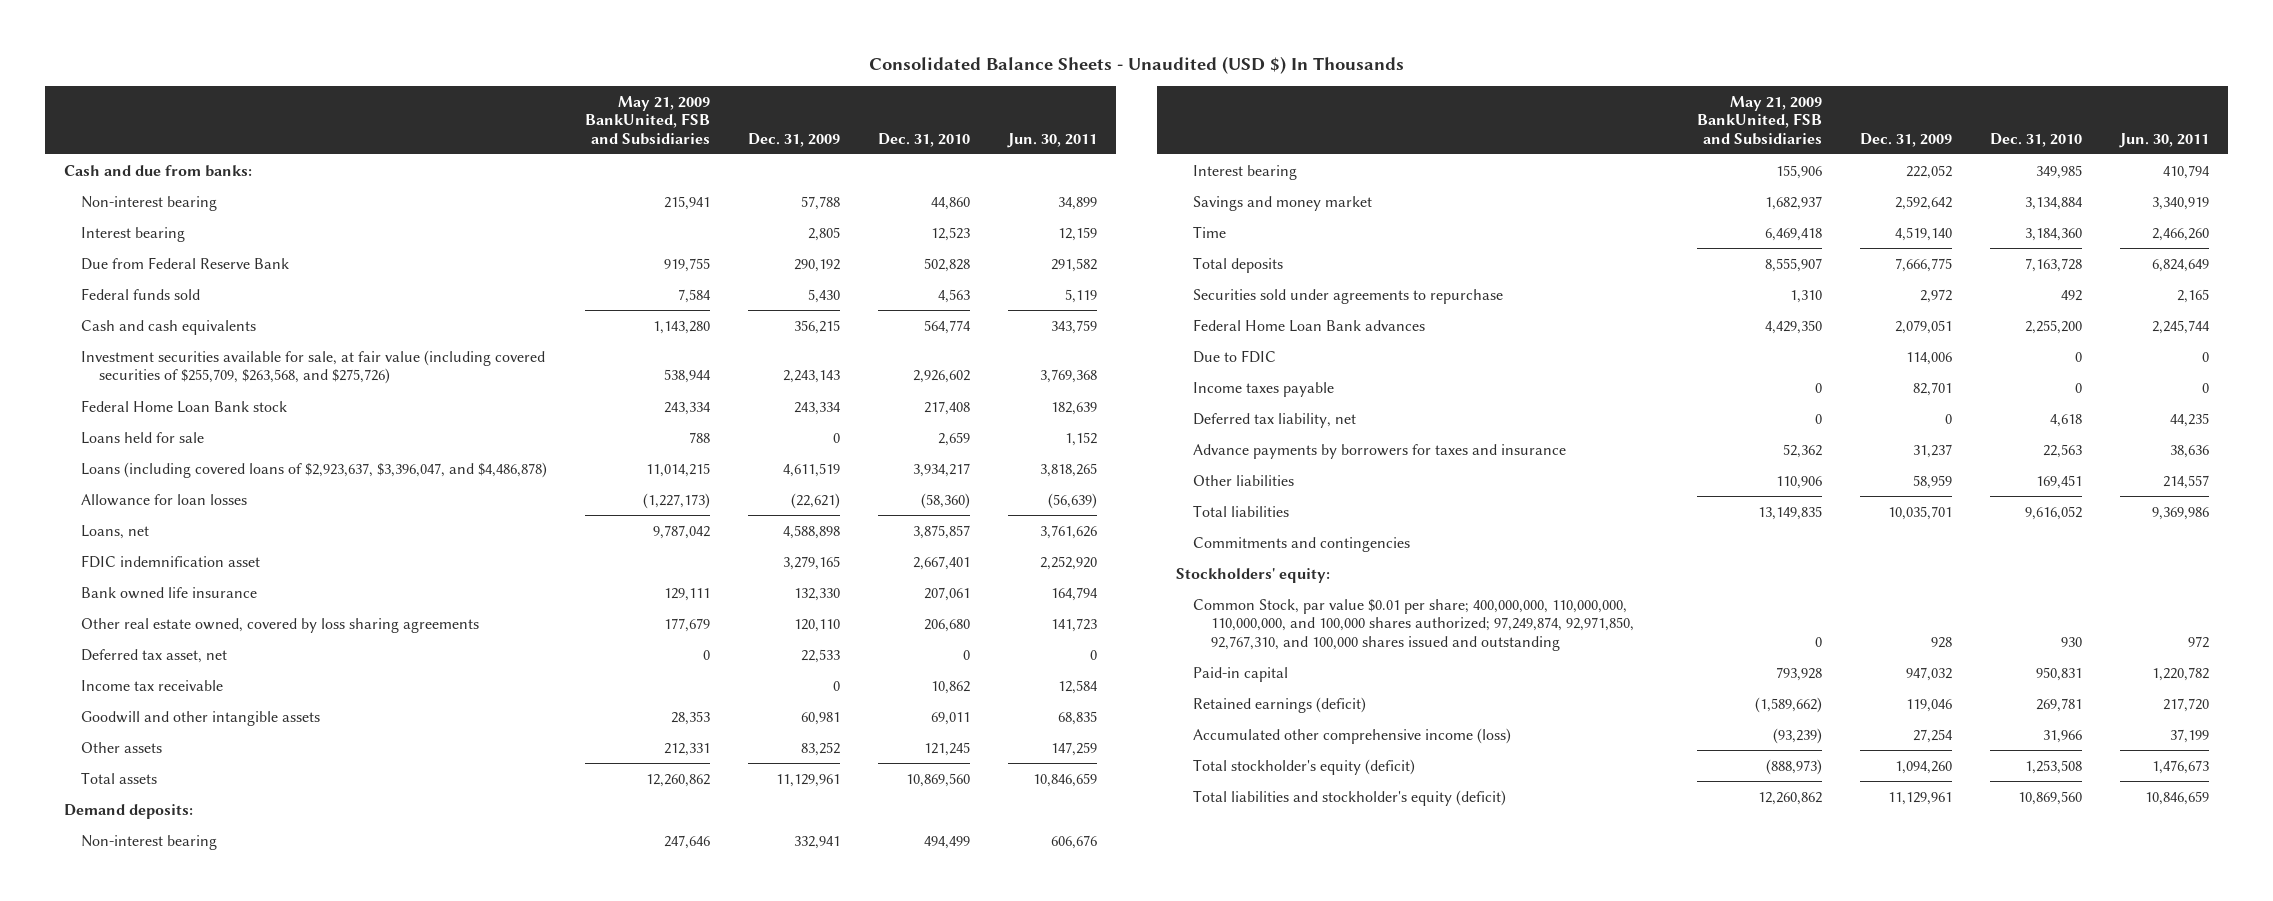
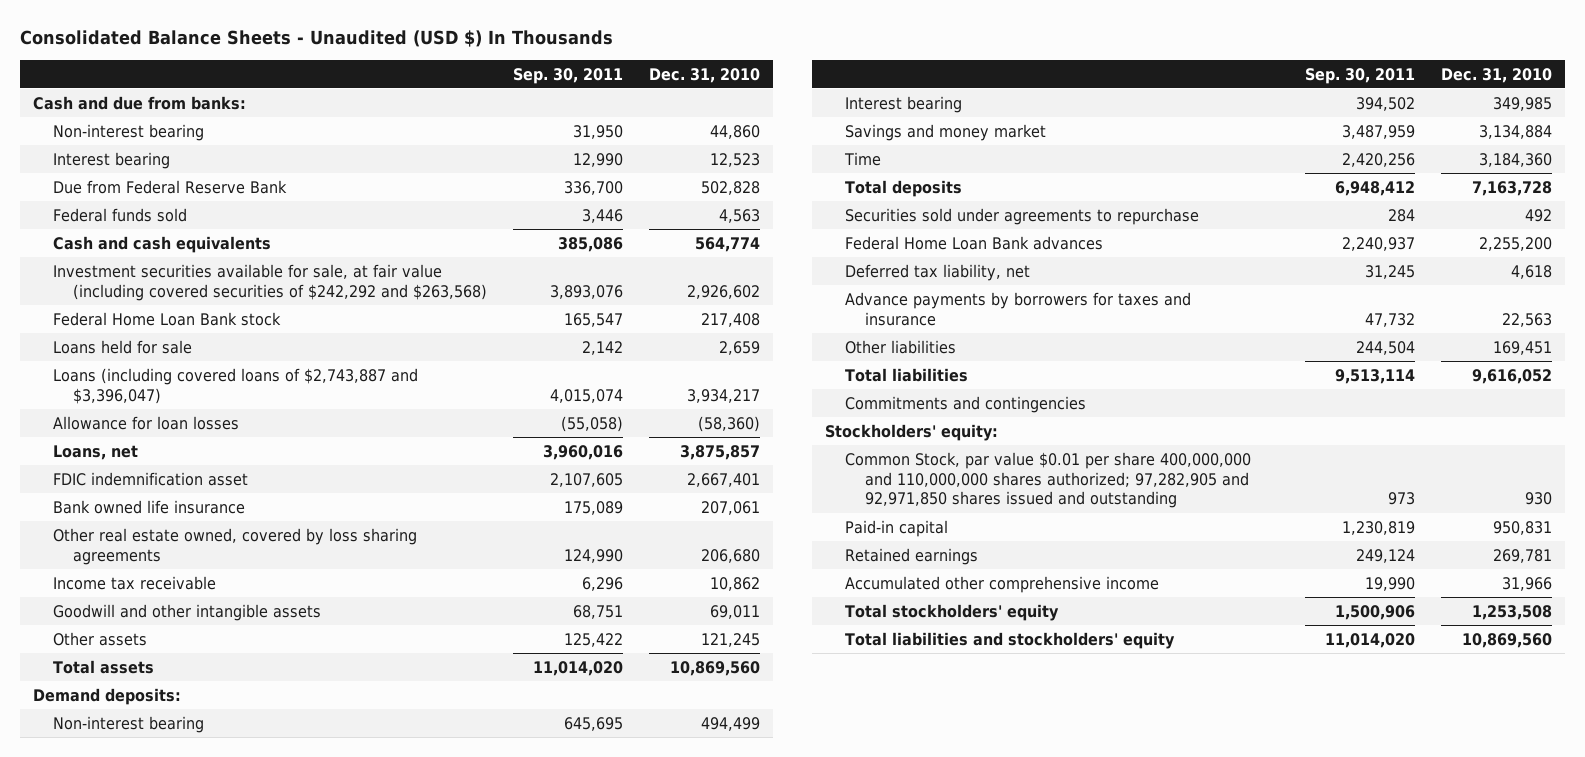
[585,95,711,145] May 21, 2009 BankUnited, FSB and Subsidiaries -> none
[748,132,841,147] Dec. 31, 2009 -> none
[1007,132,1098,148] Jun. 30, 2011 -> none
none -> [512,67,623,84] Sep. 30, 2011
[81,349,546,385] Investment securities available for sale, at fair value (including covered securities of $255,709, $263,568, and $275,726) -> [52,263,487,301] Investment securities available for sale, at fair value (including covered securities of $242,292 and $263,568)
[81,461,548,478] Loans (including covered loans of $2,923,637, $3,396,047, and $4,486,878) -> [52,367,418,404] Loans (including covered loans of $2,743,887 and $3,396,047)
[81,648,228,663] Deferred tax asset, net -> none
[1193,349,1277,363] Due to FDIC -> none
[1193,381,1335,397] Income taxes payable -> none
[1193,598,1634,651] Common Stock, par value $0.01 per share; 400,000,000, 110,000,000, 110,000,000, and 100,000 shares authorized; 97,249,874, 92,971,850, 92,767,310, and 100,000 shares issued and outstanding -> [845,451,1252,509] Common Stock, par value $0.01 per share 400,000,000 and 110,000,000 shares authorized; 97,282,905 and 92,971,850 shares issued and outstanding
[1193,696,1367,713] Retained earnings (deficit) -> [845,547,979,565] Retained earnings
[1193,727,1512,744] Accumulated other comprehensive income (loss) -> [845,575,1160,593] Accumulated other comprehensive income
[1193,758,1416,775] Total stockholder's equity (deficit) -> [845,603,1060,621] Total stockholders' equity
[1193,789,1507,806] Total liabilities and stockholder's equity (deficit) -> [845,631,1176,649] Total liabilities and stockholders' equity

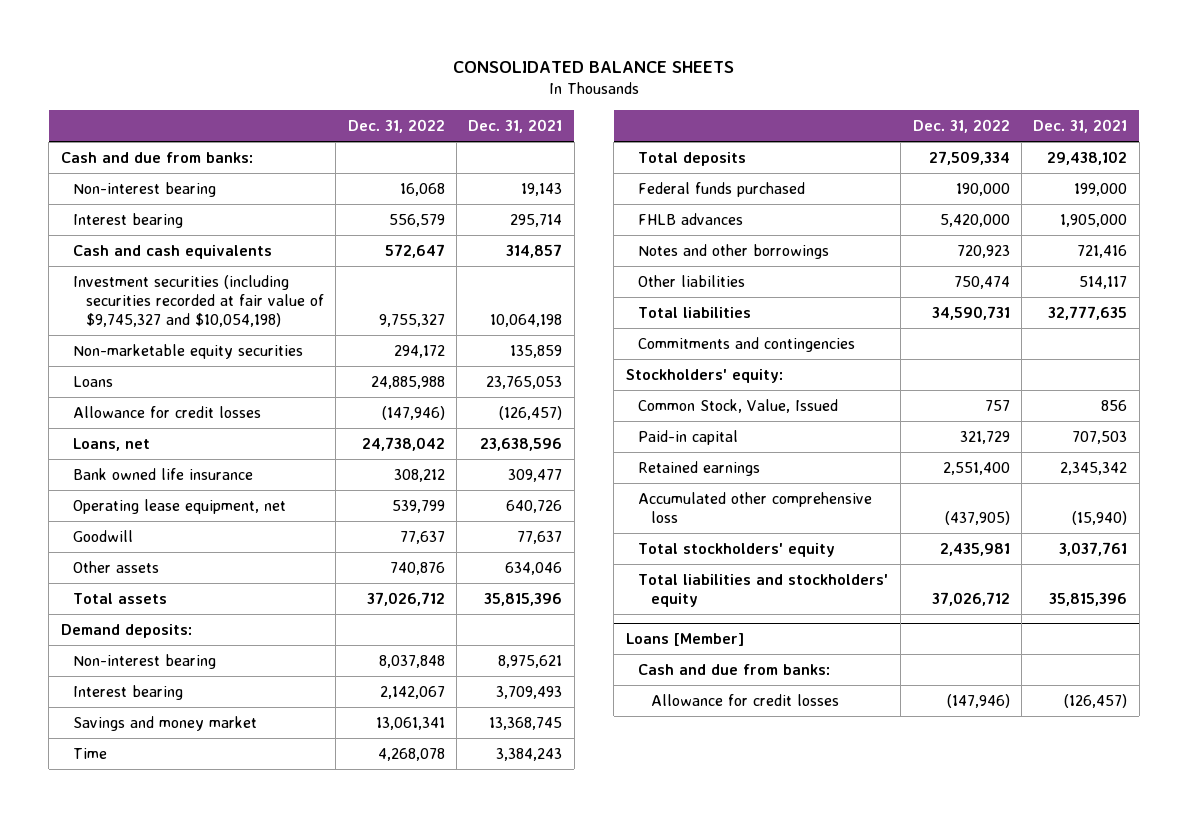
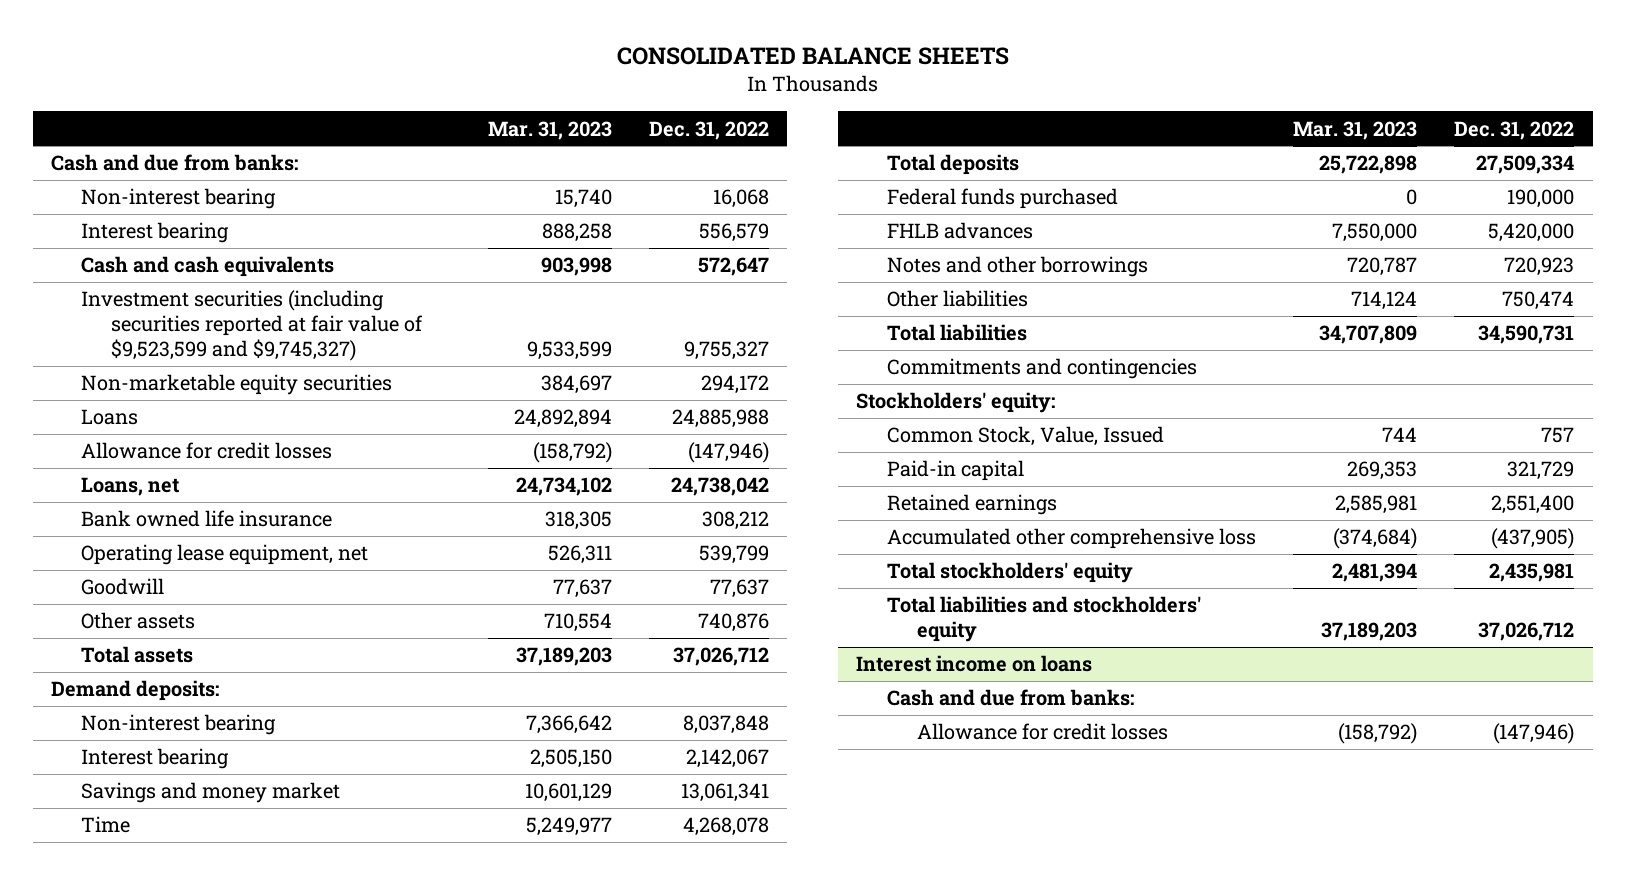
[468,119,563,134] Dec. 31, 2021 -> none
none -> [487,120,612,140] Mar. 31, 2023
[73,274,324,327] Investment securities (including securities recorded at fair value of $9,745,327 and $10,054,198) -> [81,290,424,362] Investment securities (including securities reported at fair value of $9,523,599 and $9,745,327)
[625,633,744,647] Loans [Member] -> [856,655,1093,673] Interest income on loans

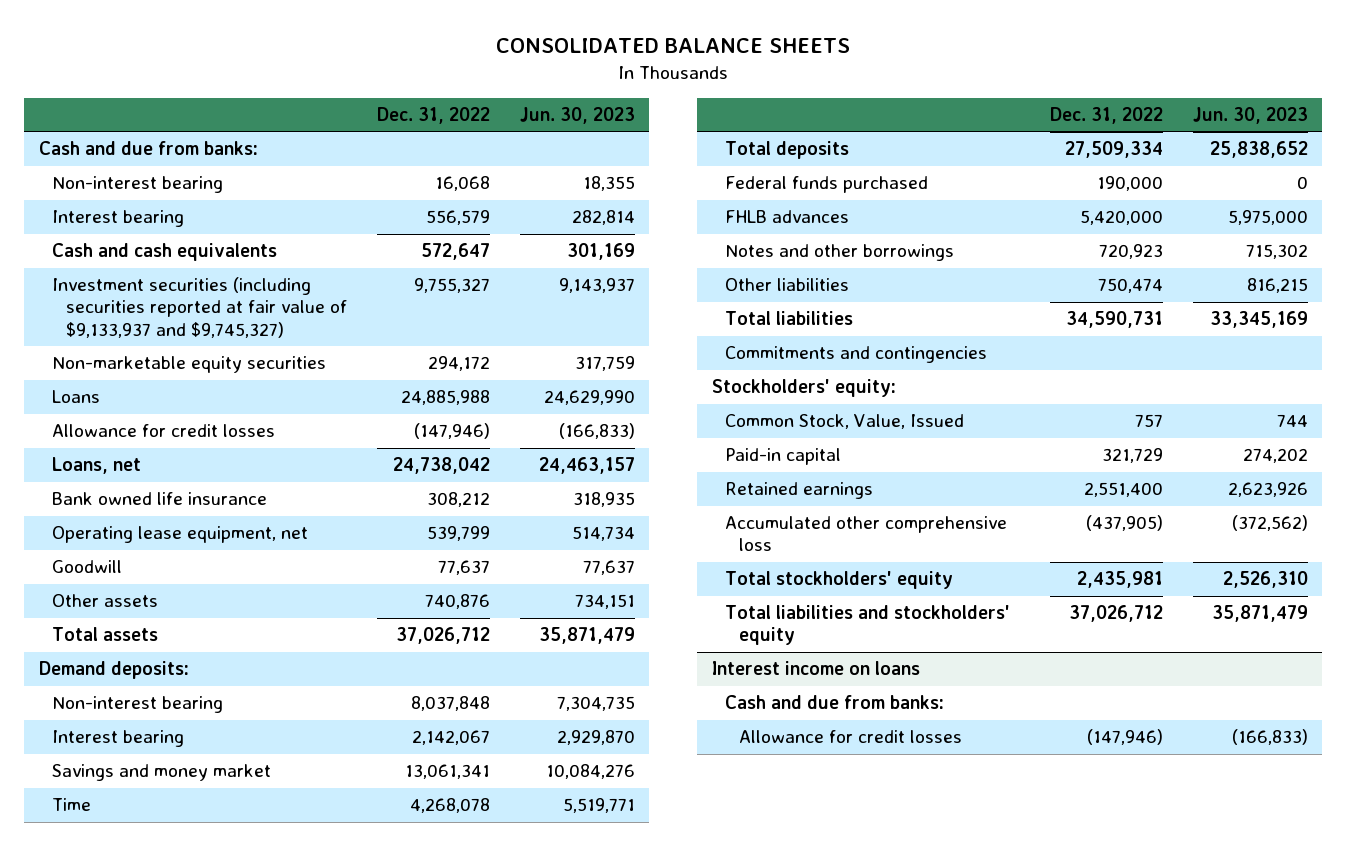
[487,120,612,140] Mar. 31, 2023 -> none
none -> [519,106,635,124] Jun. 30, 2023
[81,290,424,362] Investment securities (including securities reported at fair value of $9,523,599 and $9,745,327) -> [52,277,348,338] Investment securities (including securities reported at fair value of $9,133,937 and $9,745,327)

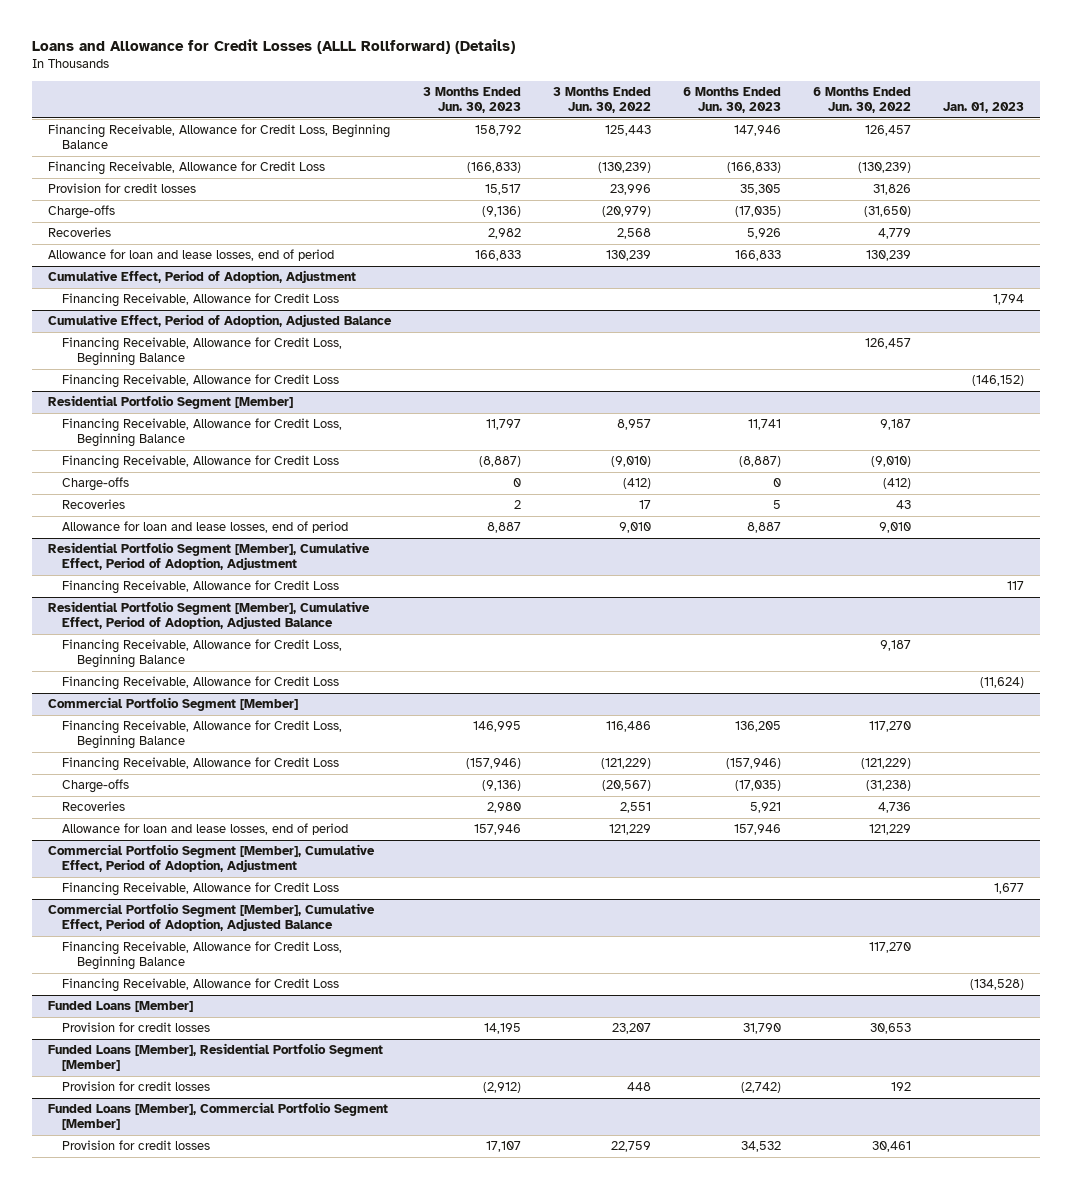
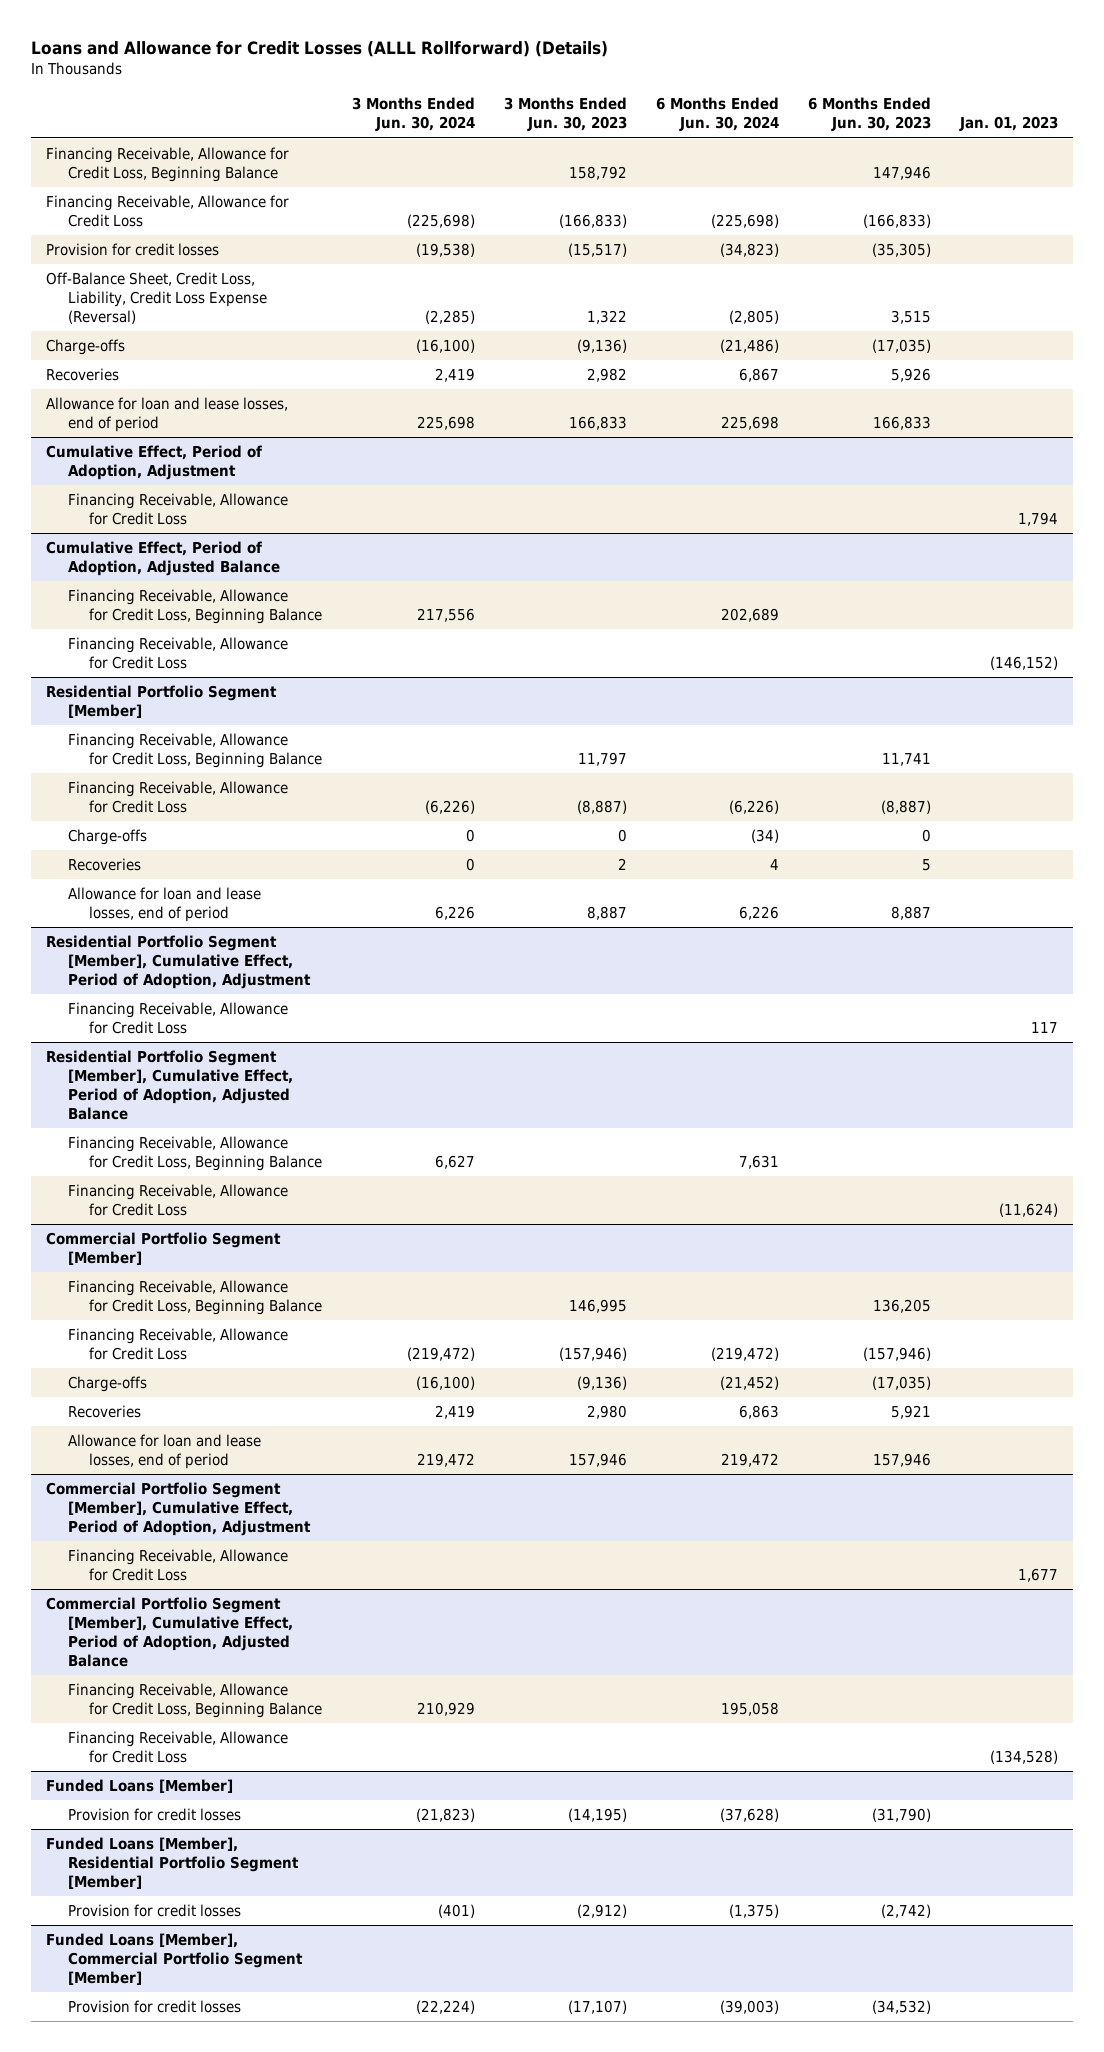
[553,86,652,113] 3 Months Ended Jun. 30, 2022 -> none
[813,86,912,113] 6 Months Ended Jun. 30, 2022 -> none
none -> [351,97,475,132] 3 Months Ended Jun. 30, 2024
none -> [656,97,780,132] 6 Months Ended Jun. 30, 2024
[485,184,522,196] 15,517 -> [567,243,627,258] (15,517)
[740,184,782,196] 35,305 -> [872,243,932,258] (35,305)
none -> [45,272,267,324] Off-Balance Sheet, Credit Loss, Liability, Credit Loss Expense (Reversal)
[484,1023,522,1035] 14,195 -> [567,1808,627,1823] (14,195)
[743,1023,782,1035] 31,790 -> [872,1808,932,1823] (31,790)
[486,1141,522,1153] 17,107 -> [567,2000,627,2015] (17,107)
[741,1141,782,1153] 34,532 -> [872,2000,932,2015] (34,532)

